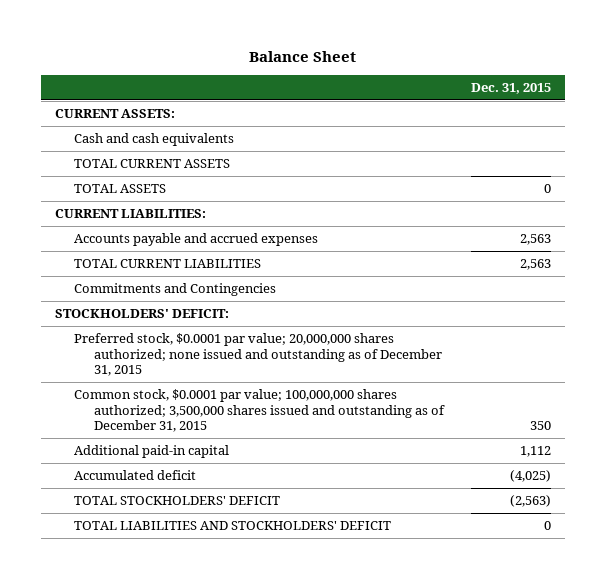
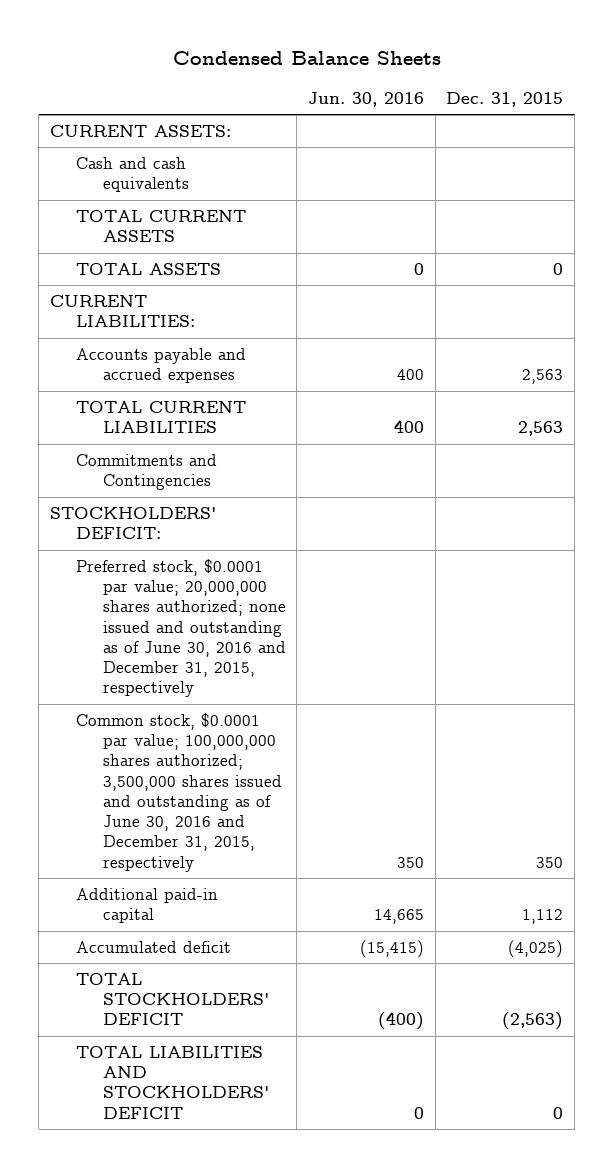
[249,50,357,62] Balance Sheet -> [172,50,441,65] Condensed Balance Sheets
none -> [308,91,425,107] Jun. 30, 2016
[74,333,442,377] Preferred stock, $0.0001 par value; 20,000,000 shares authorized; none issued and outstanding as of December 31, 2015 -> [76,559,286,698] Preferred stock, $0.0001 par value; 20,000,000 shares authorized; none issued and outstanding as of June 30, 2016 and December 31, 2015, respectively
[74,389,445,433] Common stock, $0.0001 par value; 100,000,000 shares authorized; 3,500,000 shares issued and outstanding as of December 31, 2015 -> [76,713,282,872] Common stock, $0.0001 par value; 100,000,000 shares authorized; 3,500,000 shares issued and outstanding as of June 30, 2016 and December 31, 2015, respectively

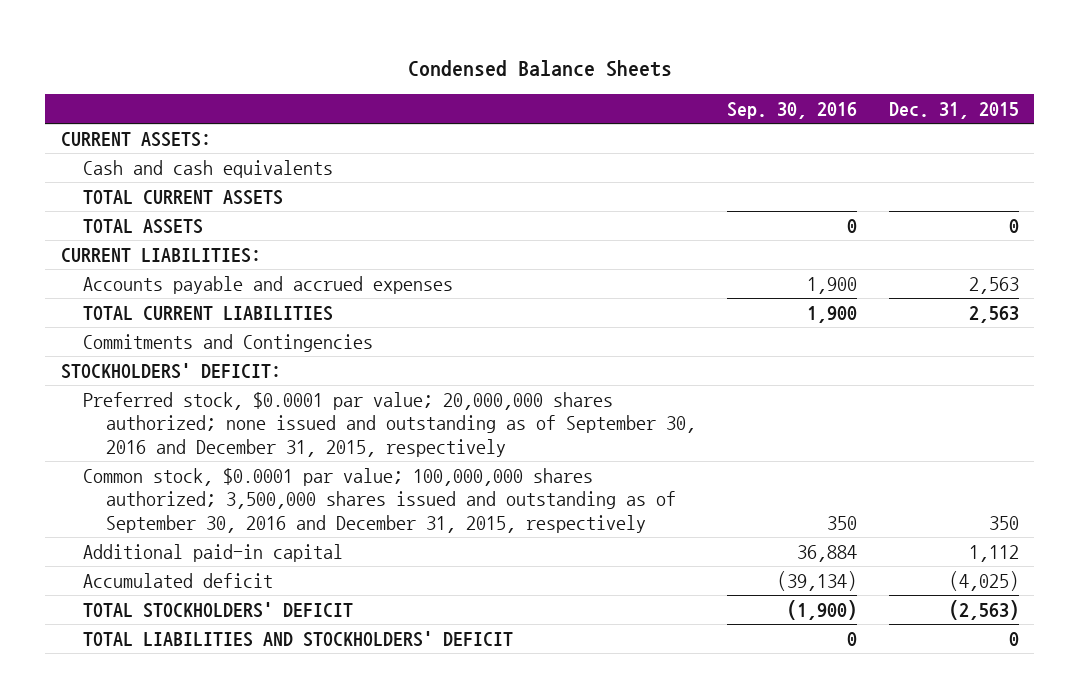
[308,91,425,107] Jun. 30, 2016 -> none
none -> [727,101,858,119] Sep. 30, 2016
[76,559,286,698] Preferred stock, $0.0001 par value; 20,000,000 shares authorized; none issued and outstanding as of June 30, 2016 and December 31, 2015, respectively -> [83,391,696,458] Preferred stock, $0.0001 par value; 20,000,000 shares authorized; none issued and outstanding as of September 30, 2016 and December 31, 2015, respectively
[76,713,282,872] Common stock, $0.0001 par value; 100,000,000 shares authorized; 3,500,000 shares issued and outstanding as of June 30, 2016 and December 31, 2015, respectively -> [83,467,676,534] Common stock, $0.0001 par value; 100,000,000 shares authorized; 3,500,000 shares issued and outstanding as of September 30, 2016 and December 31, 2015, respectively

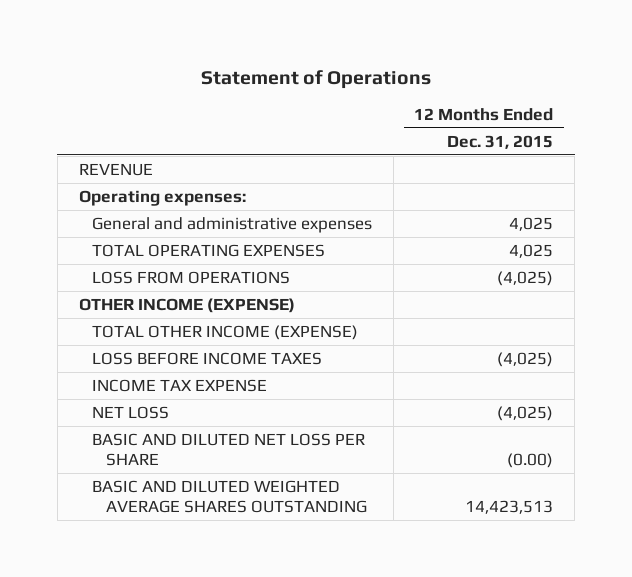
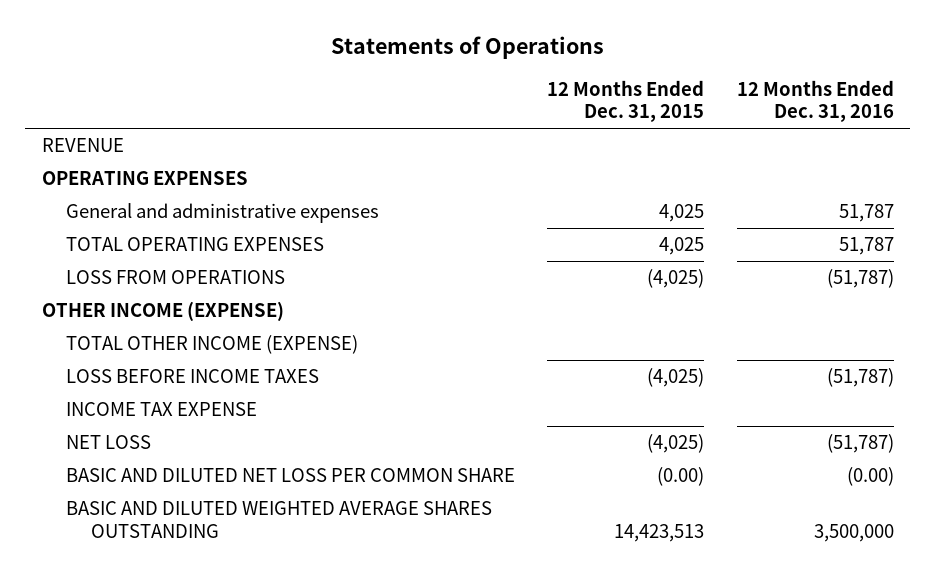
[200,69,431,89] Statement of Operations -> [330,36,604,60] Statements of Operations
none -> [736,79,894,123] 12 Months Ended Dec. 31, 2016
[78,189,246,206] Operating expenses: -> [41,171,248,186] OPERATING EXPENSES
[92,432,366,466] BASIC AND DILUTED NET LOSS PER SHARE -> [66,468,516,483] BASIC AND DILUTED NET LOSS PER COMMON SHARE

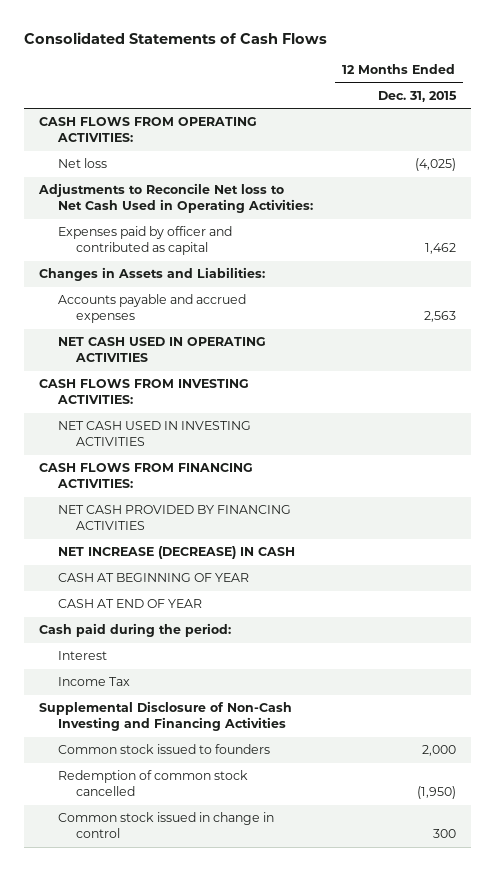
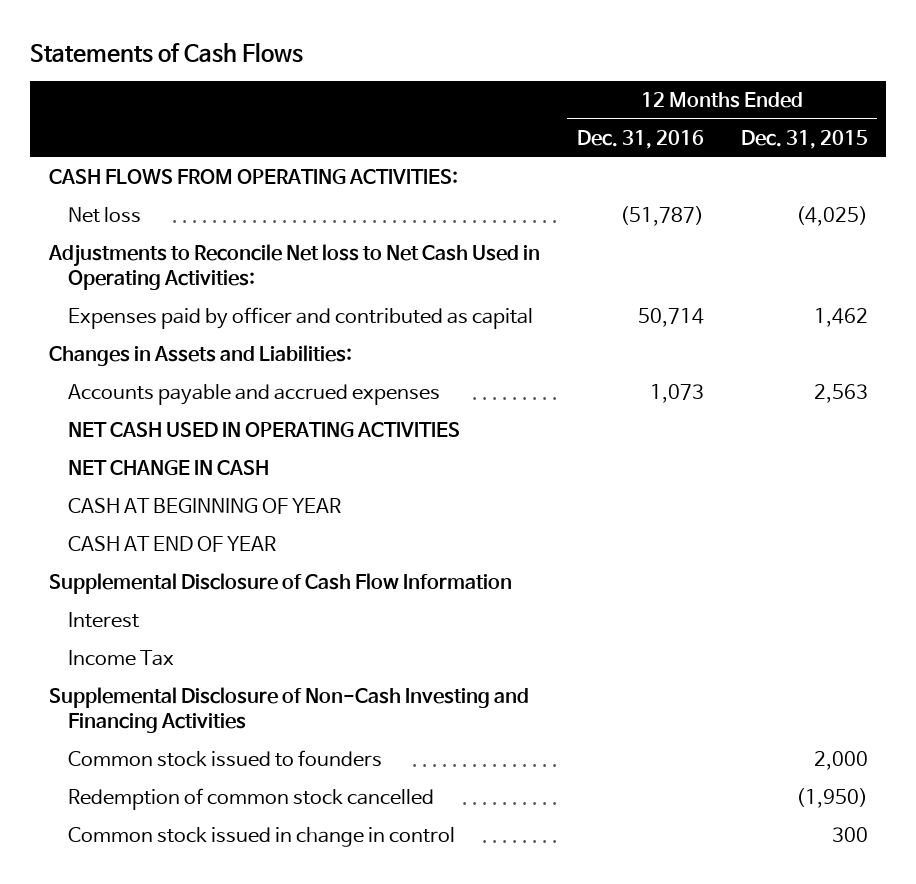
[24,31,328,44] Consolidated Statements of Cash Flows -> [30,42,304,64] Statements of Cash Flows
none -> [576,129,704,149] Dec. 31, 2016
[39,379,250,405] CASH FLOWS FROM INVESTING ACTIVITIES: -> none
[57,421,251,447] NET CASH USED IN INVESTING ACTIVITIES -> none
[39,463,254,489] CASH FLOWS FROM FINANCING ACTIVITIES: -> none
[57,505,291,531] NET CASH PROVIDED BY FINANCING ACTIVITIES -> none
[57,546,295,560] NET INCREASE (DECREASE) IN CASH -> [68,460,270,477] NET CHANGE IN CASH
[39,623,232,638] Cash paid during the period: -> none
none -> [48,573,512,595] Supplemental Disclosure of Cash Flow Information

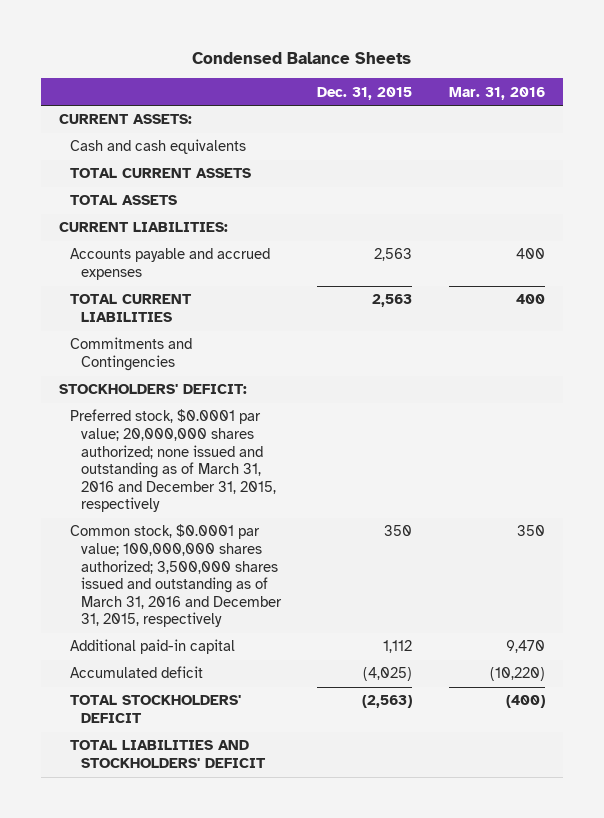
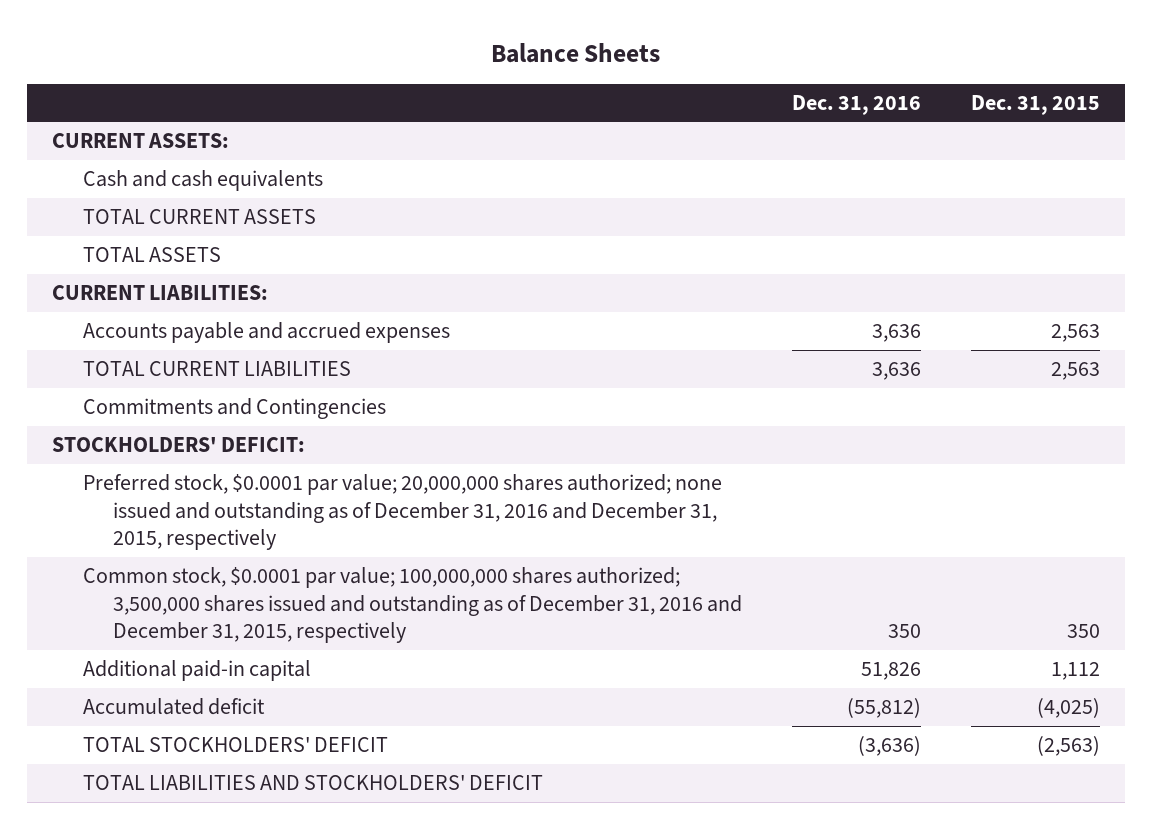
[191,51,411,64] Condensed Balance Sheets -> [491,42,661,63] Balance Sheets
[448,86,545,100] Mar. 31, 2016 -> none
none -> [792,94,922,115] Dec. 31, 2016
[69,409,276,513] Preferred stock, $0.0001 par value; 20,000,000 shares authorized; none issued and outstanding as of March 31, 2016 and December 31, 2015, respectively -> [82,474,722,551] Preferred stock, $0.0001 par value; 20,000,000 shares authorized; none issued and outstanding as of December 31, 2016 and December 31, 2015, respectively
[69,524,282,628] Common stock, $0.0001 par value; 100,000,000 shares authorized; 3,500,000 shares issued and outstanding as of March 31, 2016 and December 31, 2015, respectively -> [82,567,743,644] Common stock, $0.0001 par value; 100,000,000 shares authorized; 3,500,000 shares issued and outstanding as of December 31, 2016 and December 31, 2015, respectively

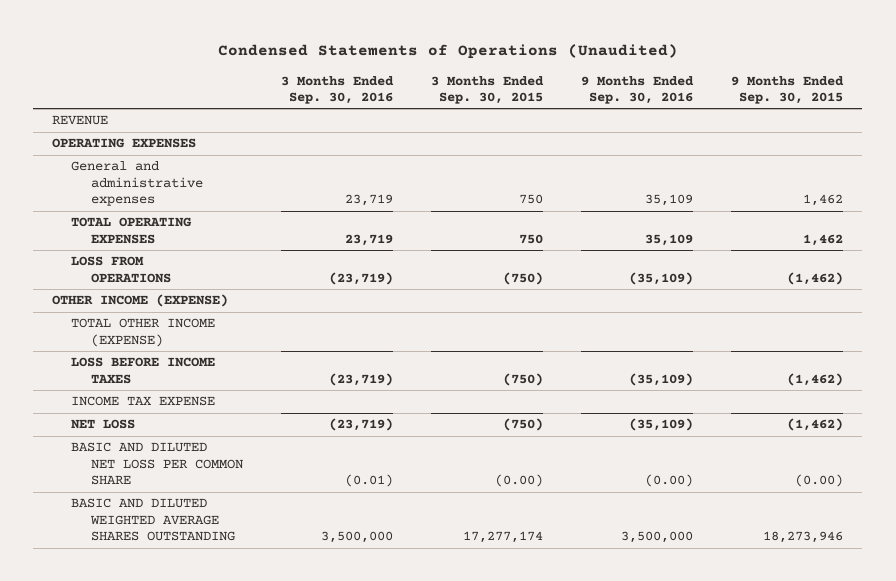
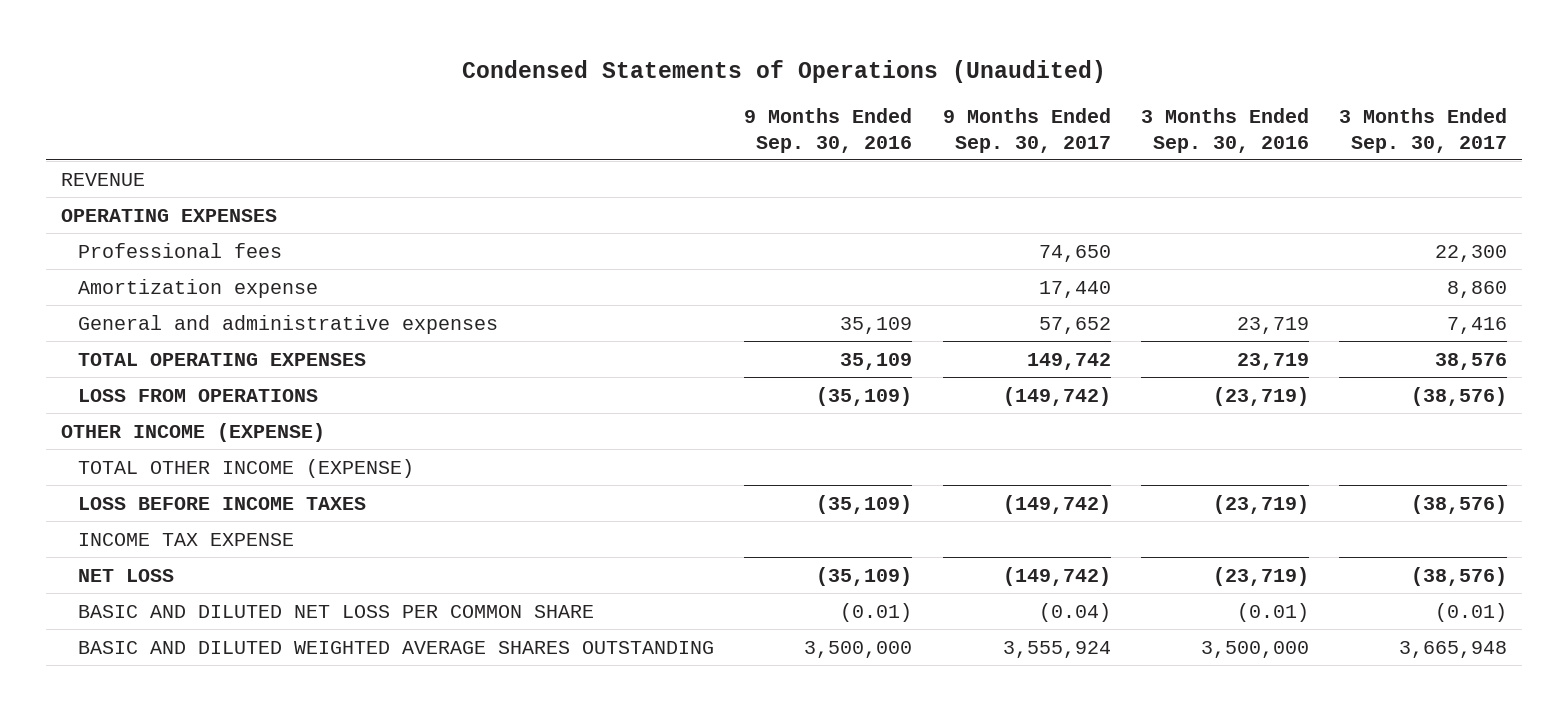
[430,75,544,105] 3 Months Ended Sep. 30, 2015 -> none
[731,75,845,105] 9 Months Ended Sep. 30, 2015 -> none
none -> [942,107,1111,153] 9 Months Ended Sep. 30, 2017
none -> [1338,107,1507,153] 3 Months Ended Sep. 30, 2017
none -> [78,242,283,258] Professional fees
none -> [78,278,319,298] Amortization expense
[644,474,693,488] (0.00) -> [840,602,913,622] (0.01)

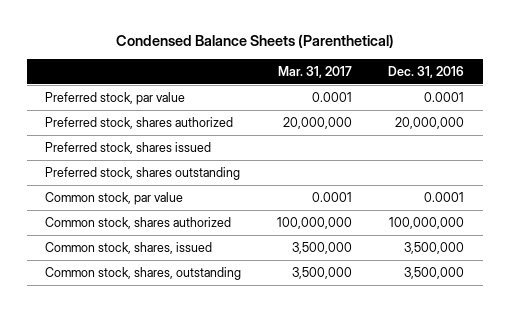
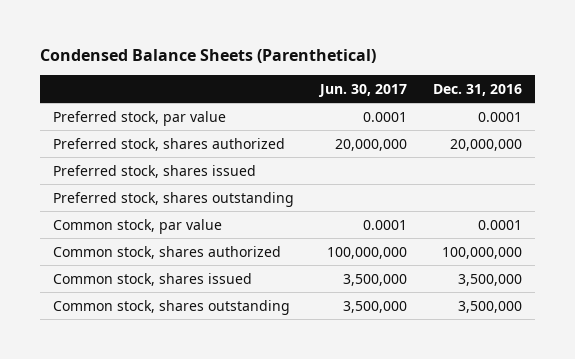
[278,65,353,78] Mar. 31, 2017 -> none
none -> [317,83,407,97] Jun. 30, 2017
[44,242,212,255] Common stock, shares, issued -> [52,272,252,286] Common stock, shares issued
[44,267,241,281] Common stock, shares, outstanding -> [52,299,290,315] Common stock, shares outstanding

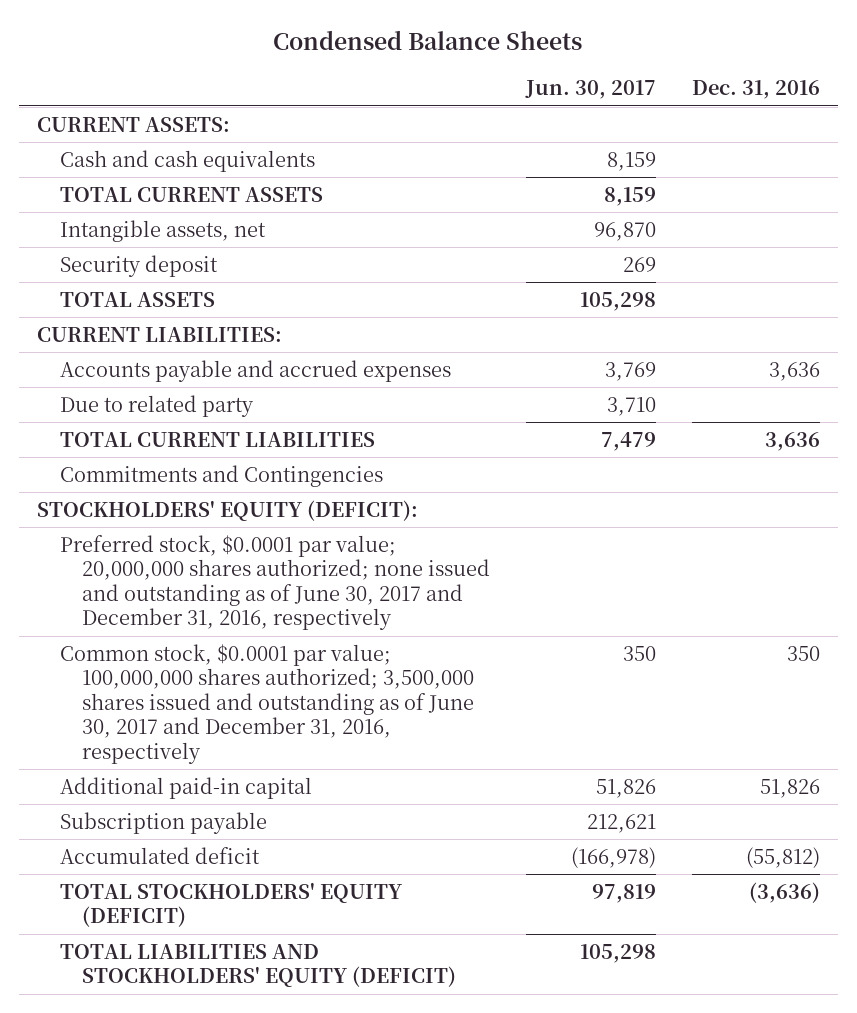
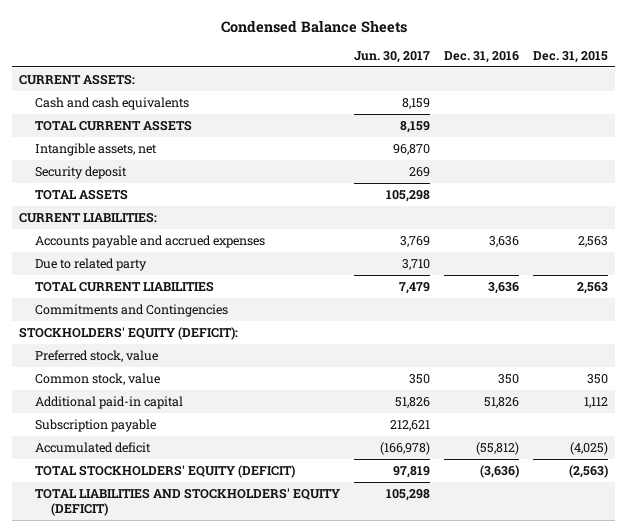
none -> [533,50,609,63] Dec. 31, 2015
[59,534,491,631] Preferred stock, $0.0001 par value; 20,000,000 shares authorized; none issued and outstanding as of June 30, 2017 and December 31, 2016, respectively -> [35,349,159,362] Preferred stock, value
[59,643,475,764] Common stock, $0.0001 par value; 100,000,000 shares authorized; 3,500,000 shares issued and outstanding as of June 30, 2017 and December 31, 2016, respectively -> [35,372,161,385] Common stock, value

